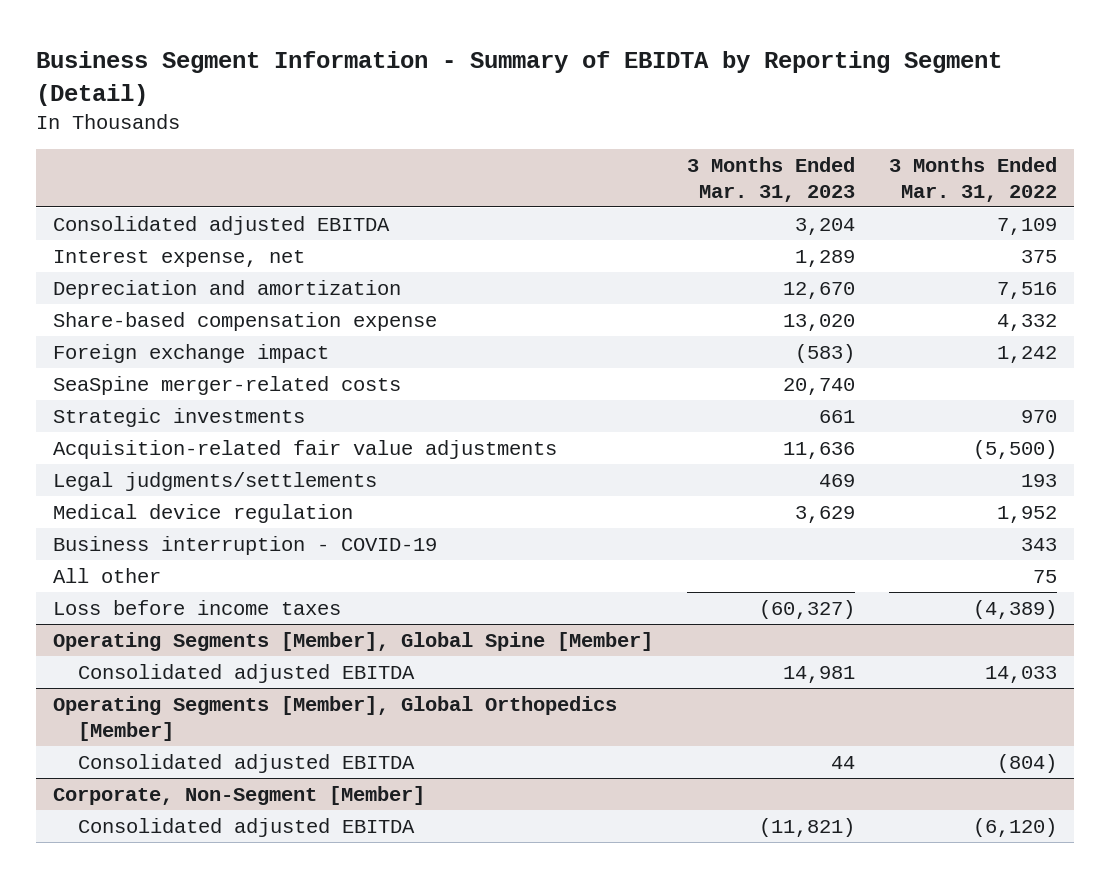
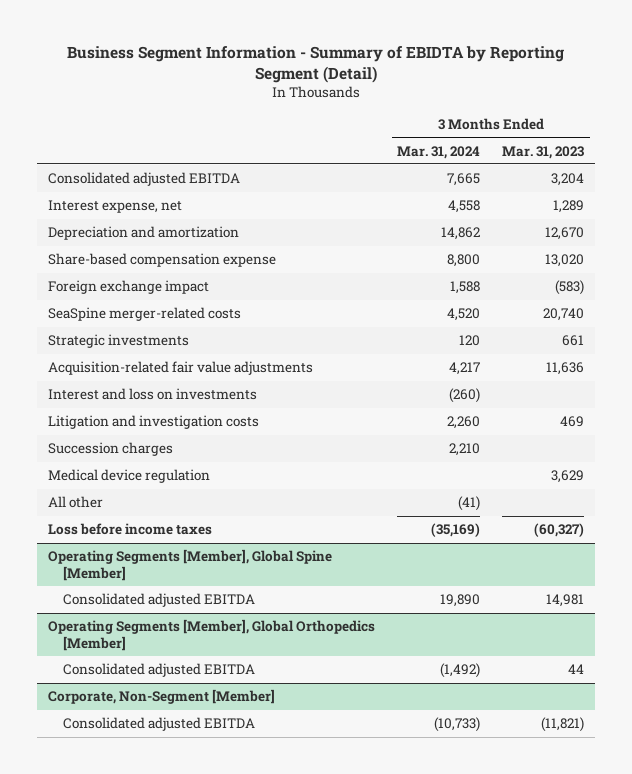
[888,156,1057,202] 3 Months Ended Mar. 31, 2022 -> none
none -> [397,145,481,159] Mar. 31, 2024
none -> [47,388,257,401] Interest and loss on investments
[53,471,378,491] Legal judgments/settlements -> [47,415,259,430] Litigation and investigation costs
none -> [47,442,173,457] Succession charges
[53,535,438,555] Business interruption - COVID-19 -> none

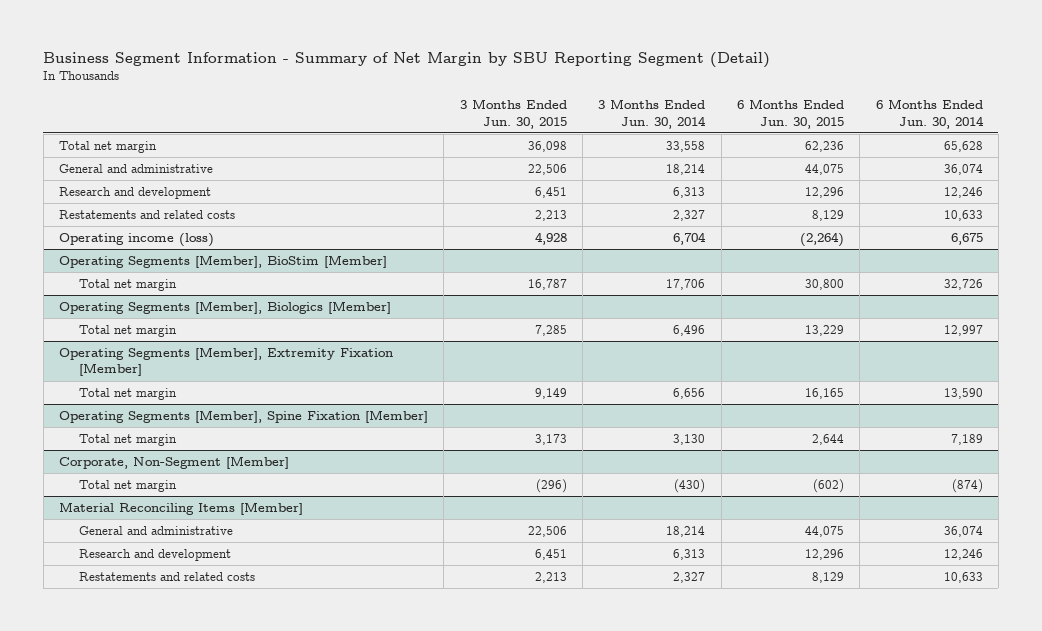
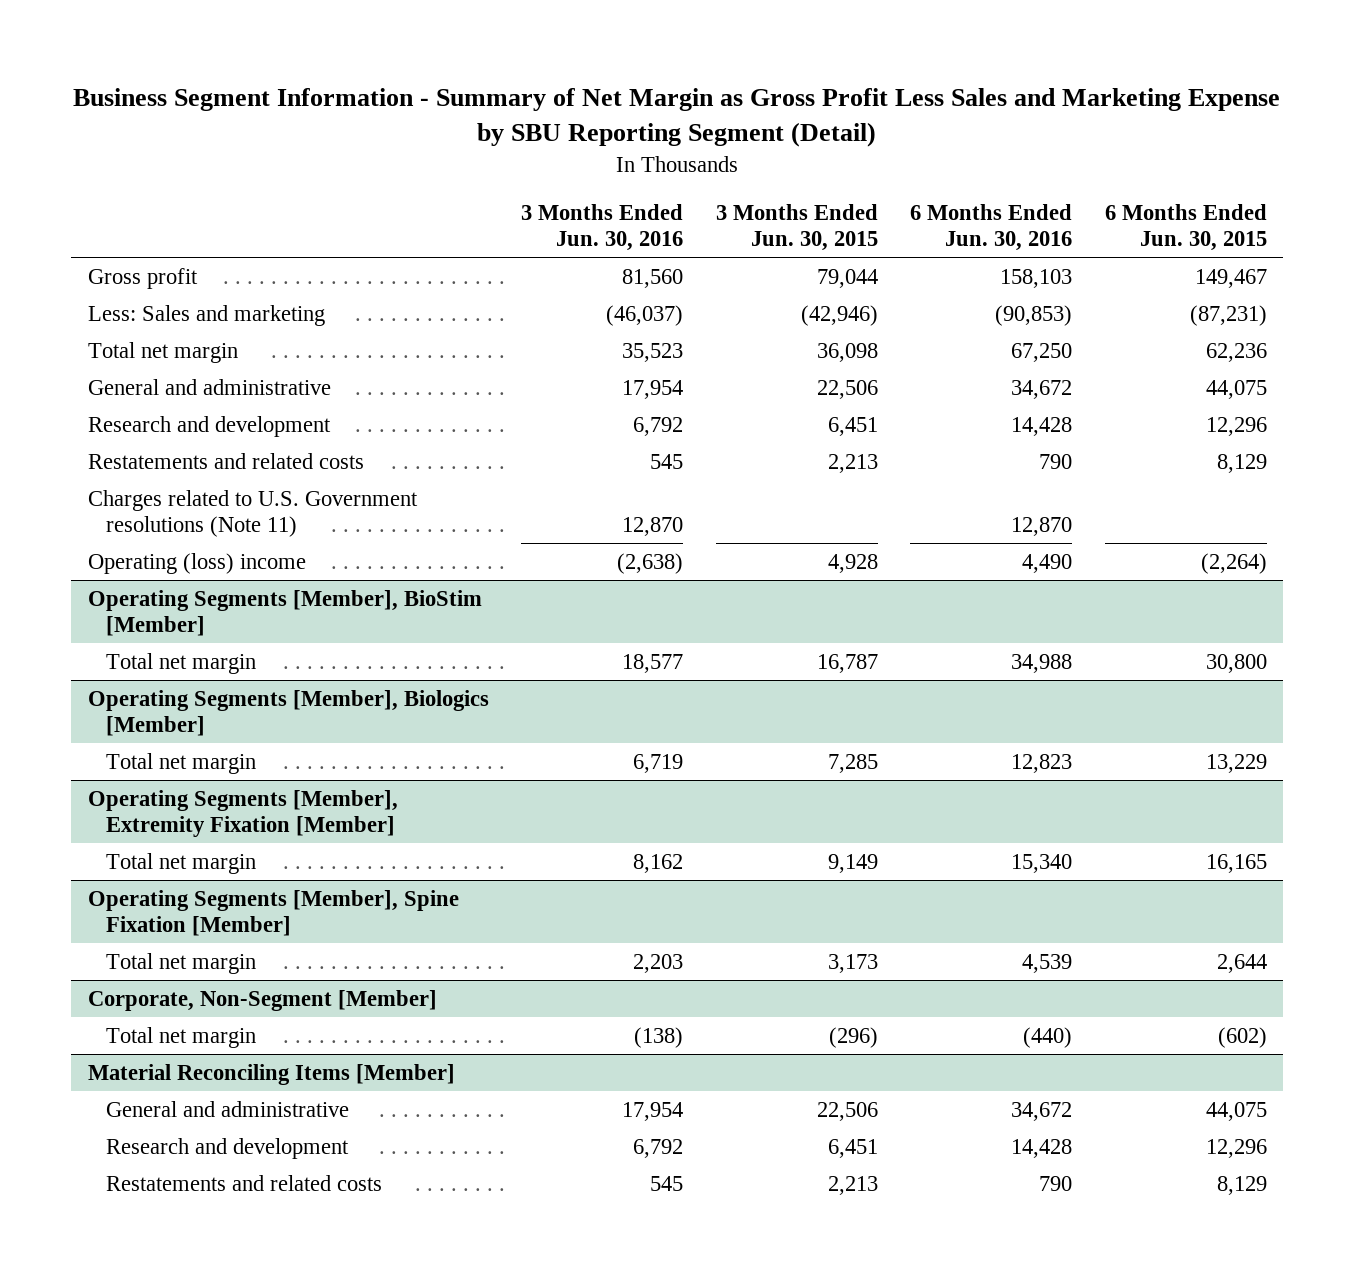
[43,52,771,69] Business Segment Information - Summary of Net Margin by SBU Reporting Segment (Detail) -> [73,88,1281,148] Business Segment Information - Summary of Net Margin as Gross Profit Less Sales and Marketing Expense by SBU Reporting Segment (Detail)
[598,99,707,129] 3 Months Ended Jun. 30, 2014 -> none
[875,99,984,129] 6 Months Ended Jun. 30, 2014 -> none
none -> [521,204,684,251] 3 Months Ended Jun. 30, 2016
none -> [910,204,1073,251] 6 Months Ended Jun. 30, 2016
none -> [87,267,198,289] Gross profit
none -> [87,304,325,326] Less: Sales and marketing
none -> [87,489,418,537] Charges related to U.S. Government resolutions (Note 11)
[59,233,215,248] Operating income (loss) -> [87,552,306,574] Operating (loss) income

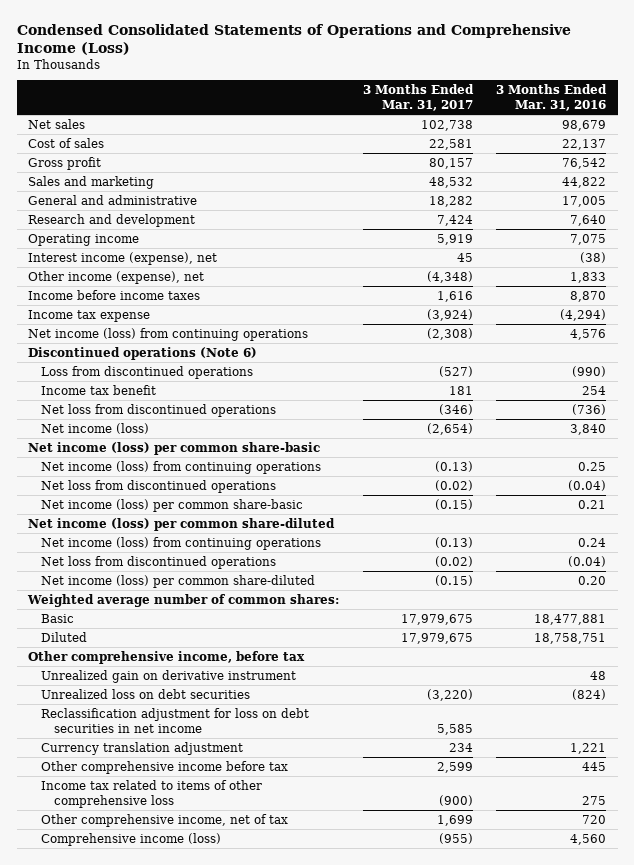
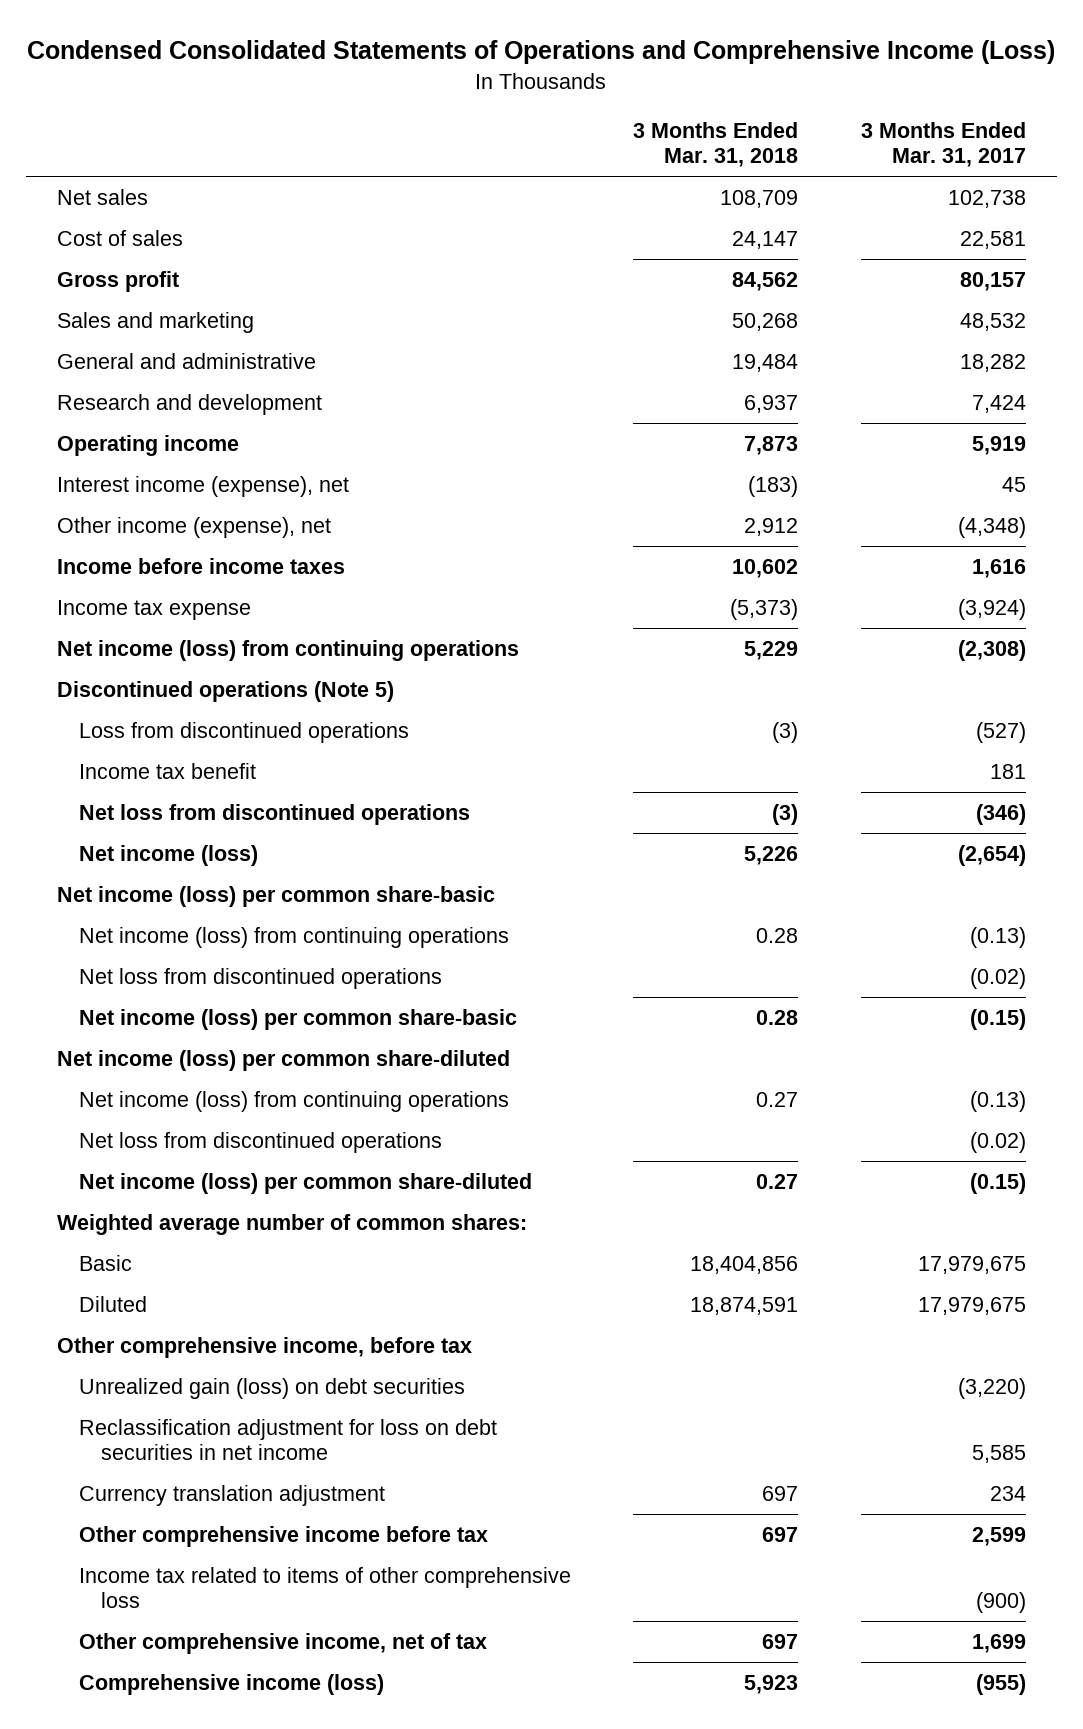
[496,84,608,112] 3 Months Ended Mar. 31, 2016 -> none
none -> [633,122,799,168] 3 Months Ended Mar. 31, 2018
[28,346,258,360] Discontinued operations (Note 6) -> [56,680,394,702] Discontinued operations (Note 5)
[41,669,297,683] Unrealized gain on derivative instrument -> none
[41,688,251,699] Unrealized loss on debt securities -> [78,1377,465,1399] Unrealized gain (loss) on debt securities

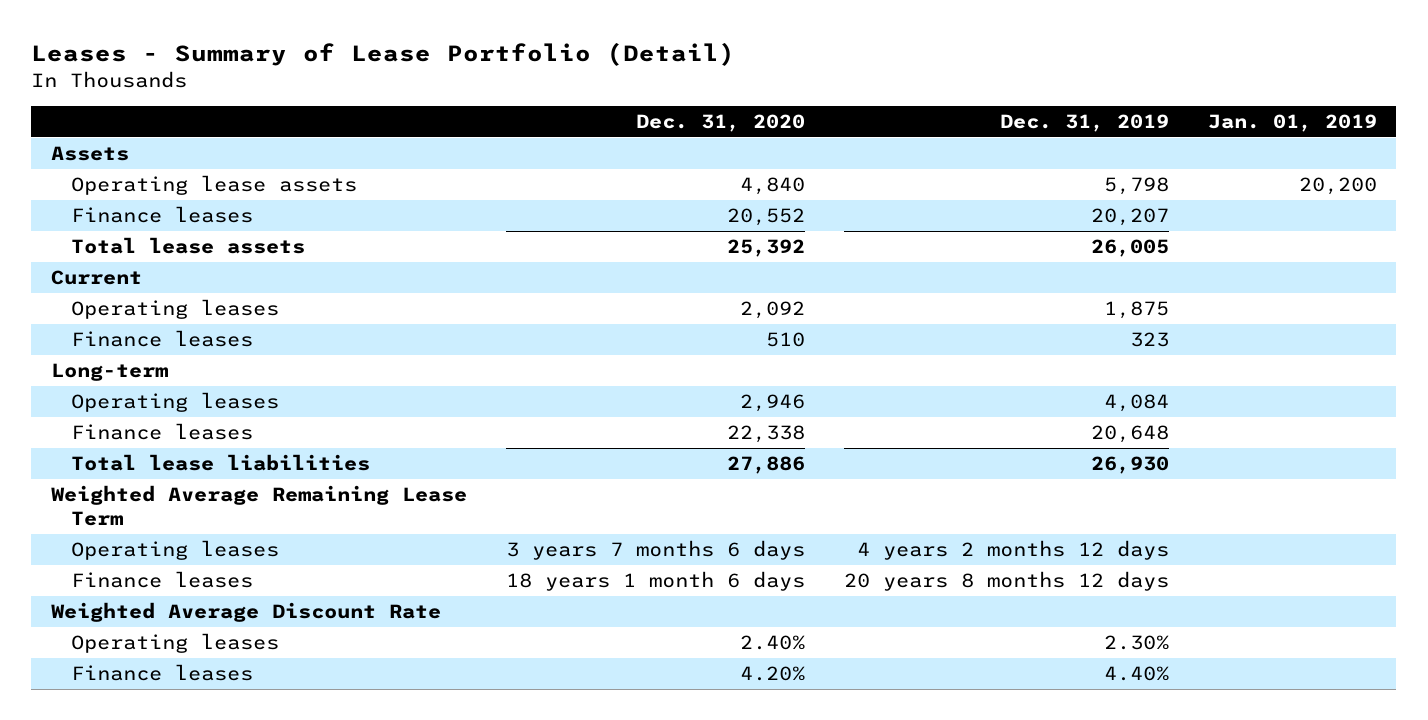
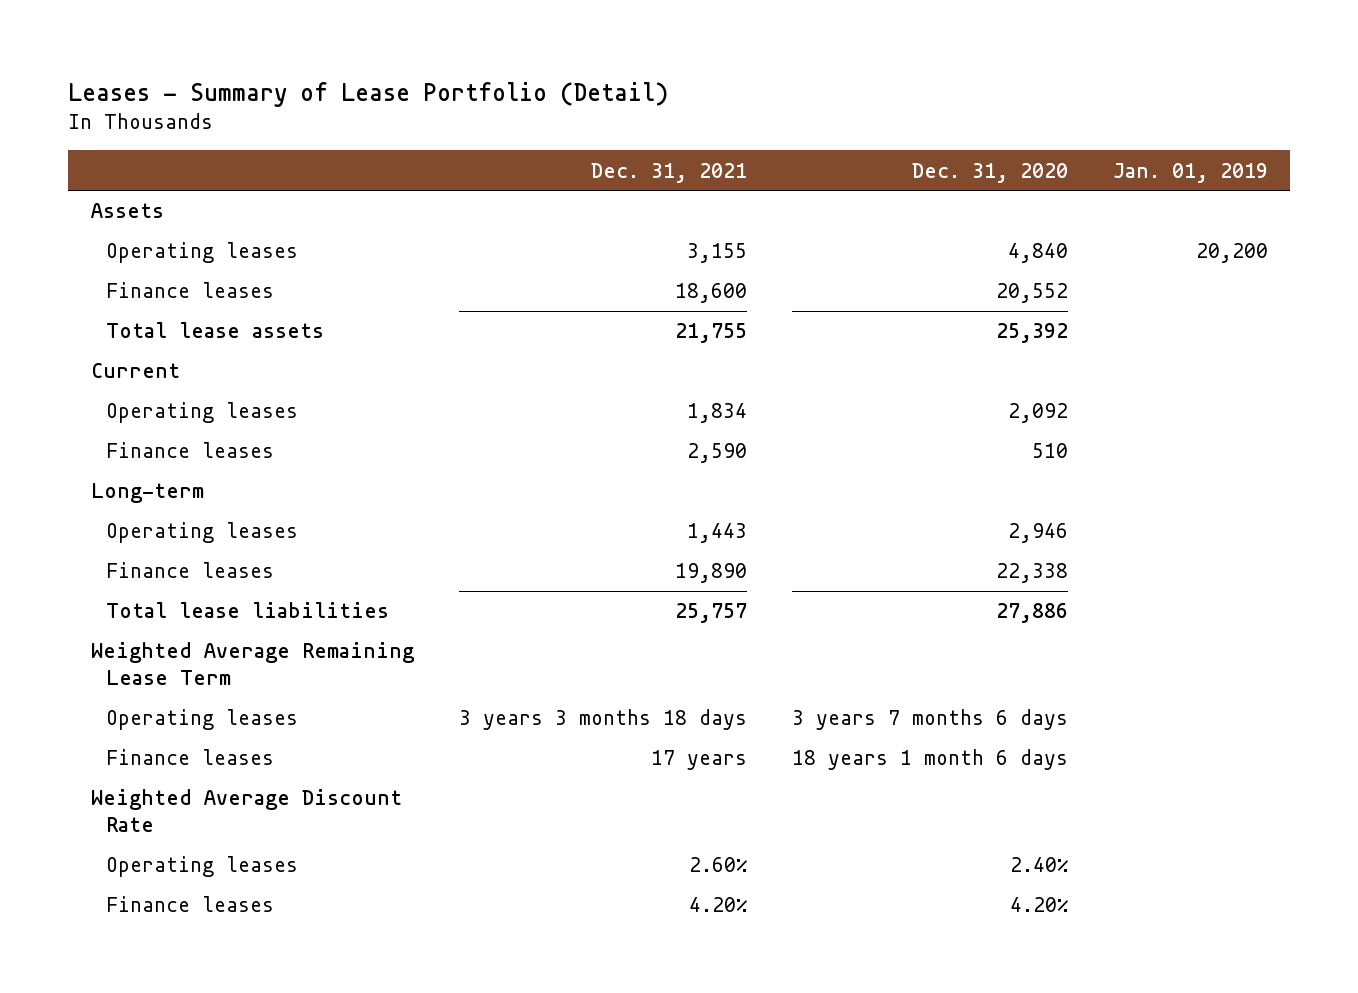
[999,114,1169,133] Dec. 31, 2019 -> none
none -> [590,162,747,183] Dec. 31, 2021
[71,175,358,196] Operating lease assets -> [105,242,298,264] Operating leases

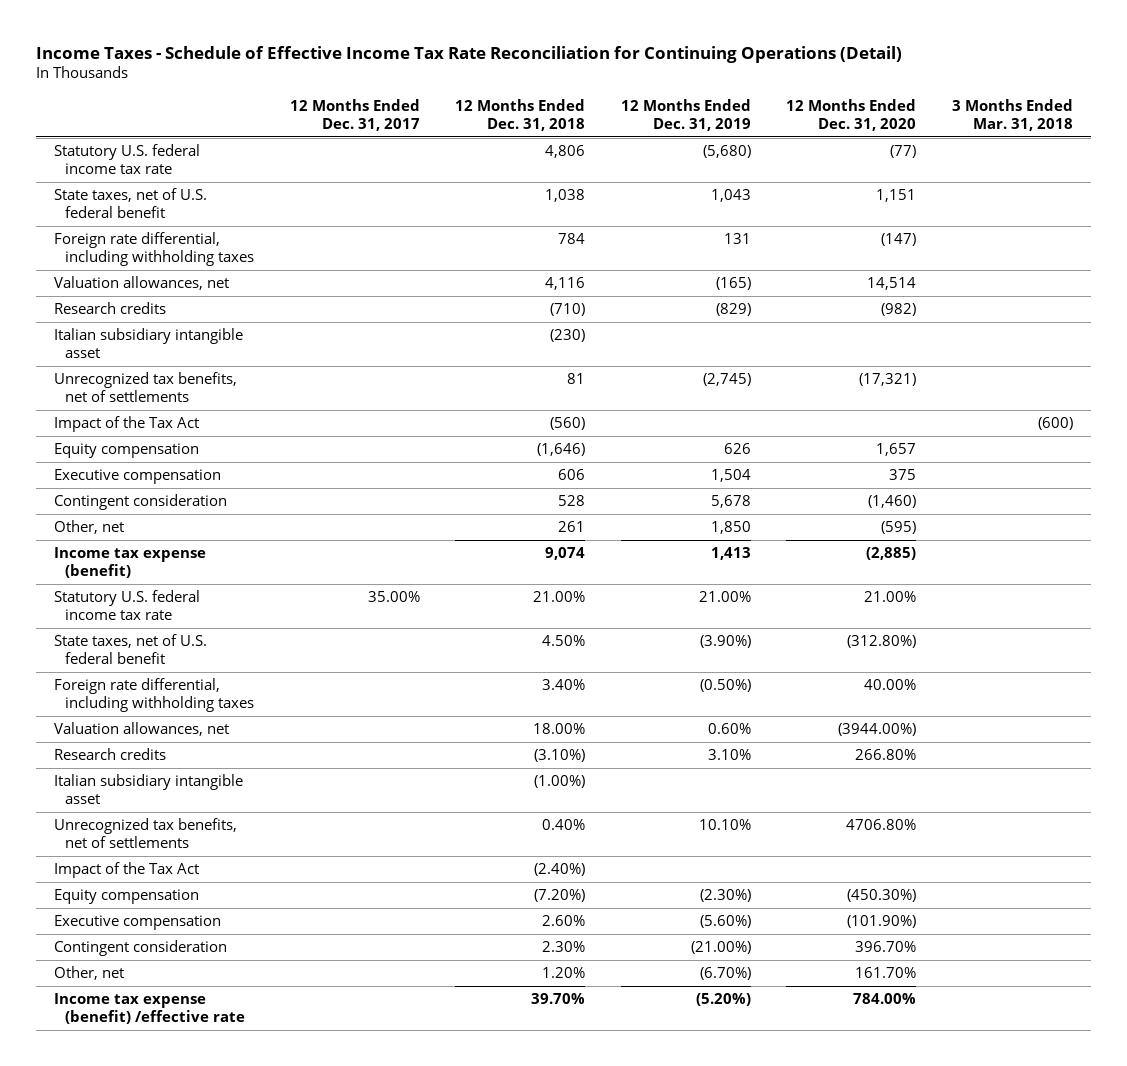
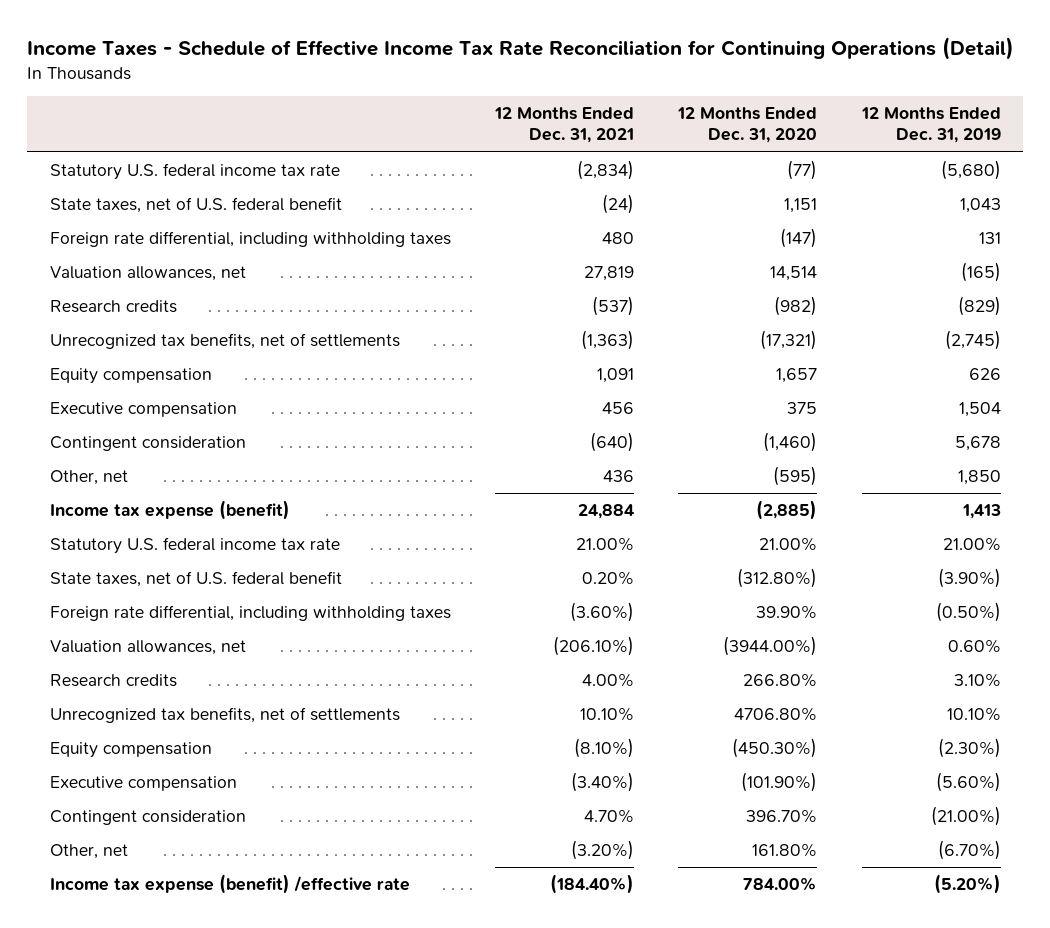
[289,99,420,132] 12 Months Ended Dec. 31, 2017 -> none
[455,99,586,132] 12 Months Ended Dec. 31, 2018 -> none
[951,99,1073,132] 3 Months Ended Mar. 31, 2018 -> none
none -> [494,107,635,144] 12 Months Ended Dec. 31, 2021
[53,328,243,359] Italian subsidiary intangible asset -> none
[53,416,199,433] Impact of the Tax Act -> none
[864,679,917,691] 40.00% -> [756,605,818,620] 39.90%
[53,774,243,805] Italian subsidiary intangible asset -> none
[53,862,199,879] Impact of the Tax Act -> none
[855,967,917,979] 161.70% -> [752,843,818,858] 161.80%

